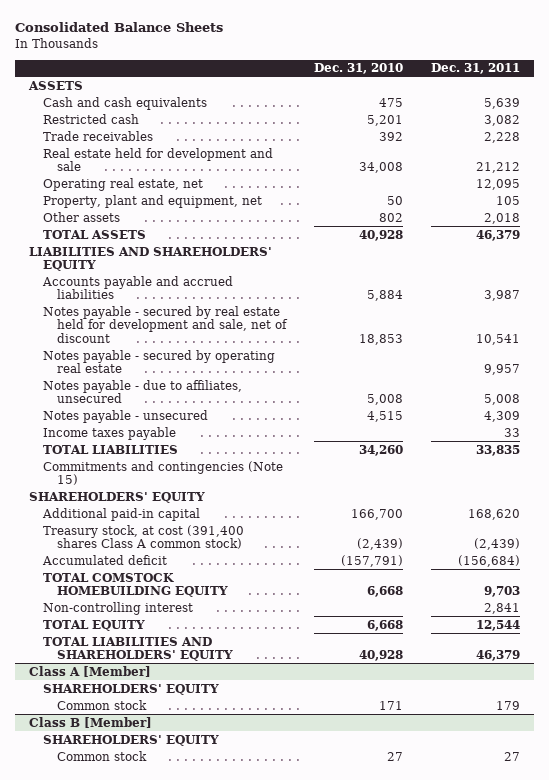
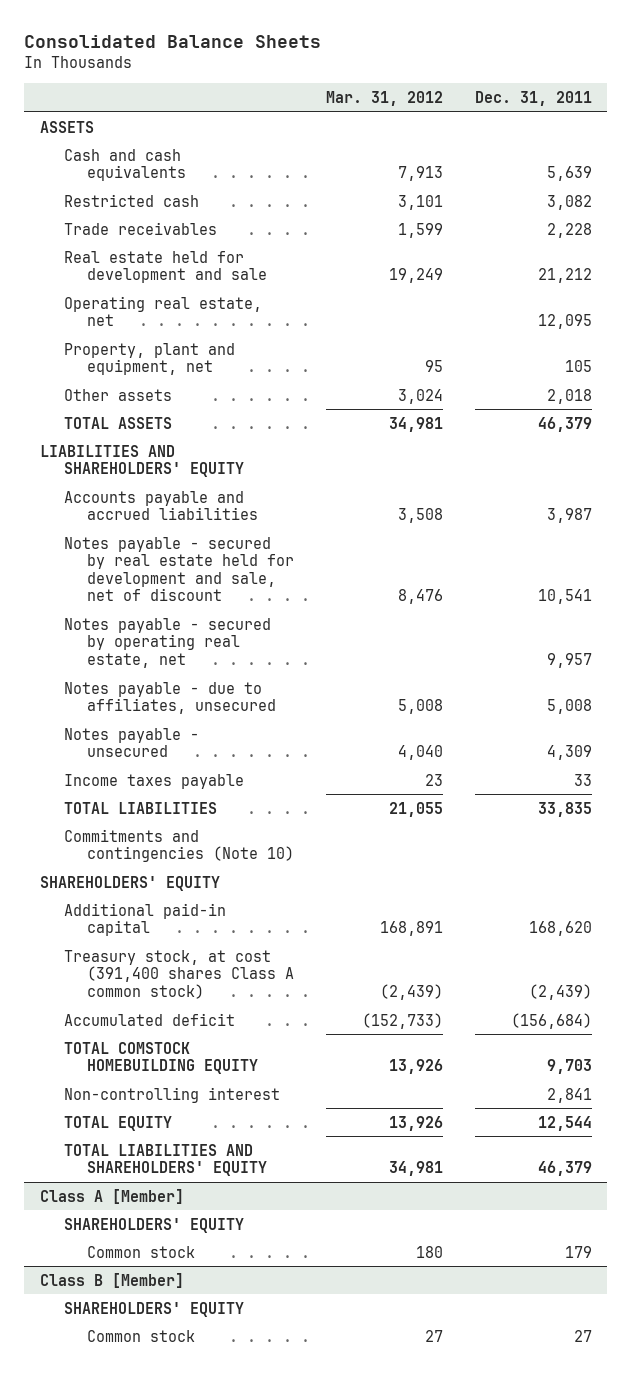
[314,63,404,75] Dec. 31, 2010 -> none
none -> [325,90,443,106] Mar. 31, 2012
[42,349,275,374] Notes payable - secured by operating real estate -> [63,617,271,668] Notes payable - secured by operating real estate, net
[42,460,283,486] Commitments and contingencies (Note 15) -> [63,828,294,863] Commitments and contingencies (Note 10)

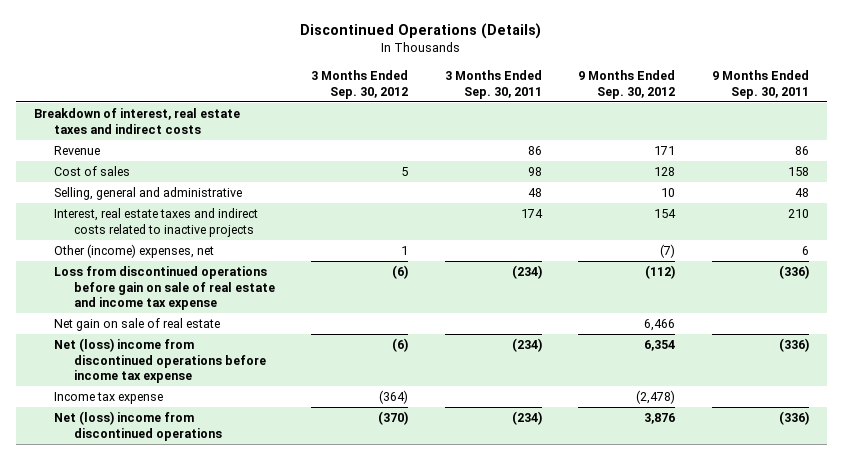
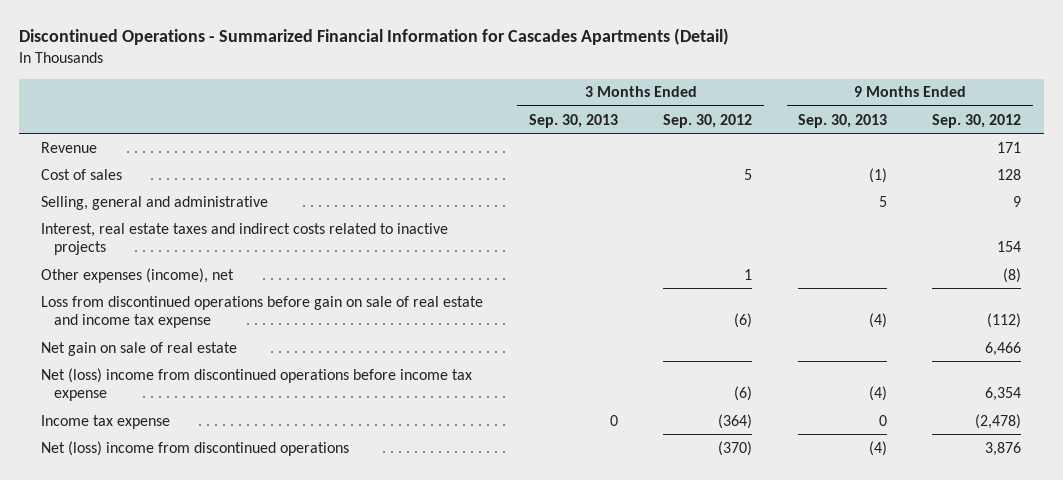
[300,23,542,40] Discontinued Operations (Details) -> [18,28,729,46] Discontinued Operations - Summarized Financial Information for Cascades Apartments (Detail)
[444,70,542,99] 3 Months Ended Sep. 30, 2011 -> none
[711,70,809,99] 9 Months Ended Sep. 30, 2011 -> none
none -> [528,113,618,128] Sep. 30, 2013
none -> [797,113,887,128] Sep. 30, 2013
[33,108,240,134] Breakdown of interest, real estate taxes and indirect costs -> none
[661,188,676,198] 10 -> [1013,195,1022,207] 9
[53,244,214,259] Other (income) expenses, net -> [41,267,235,283] Other expenses (income), net
[660,244,676,259] (7) -> [1003,267,1022,283] (8)

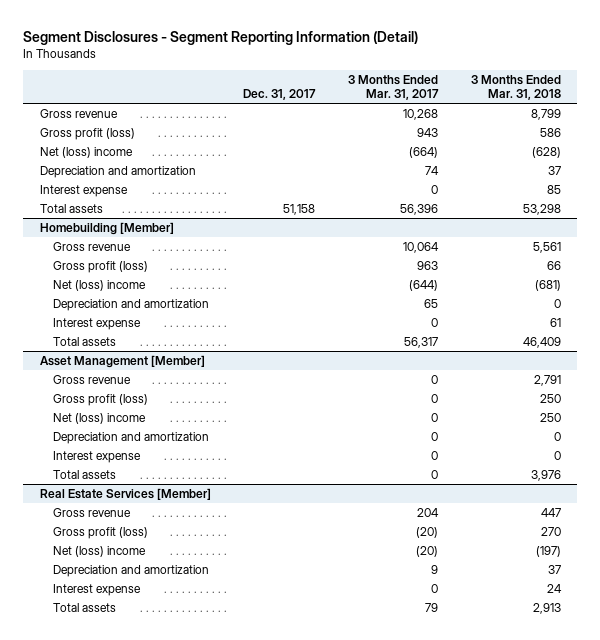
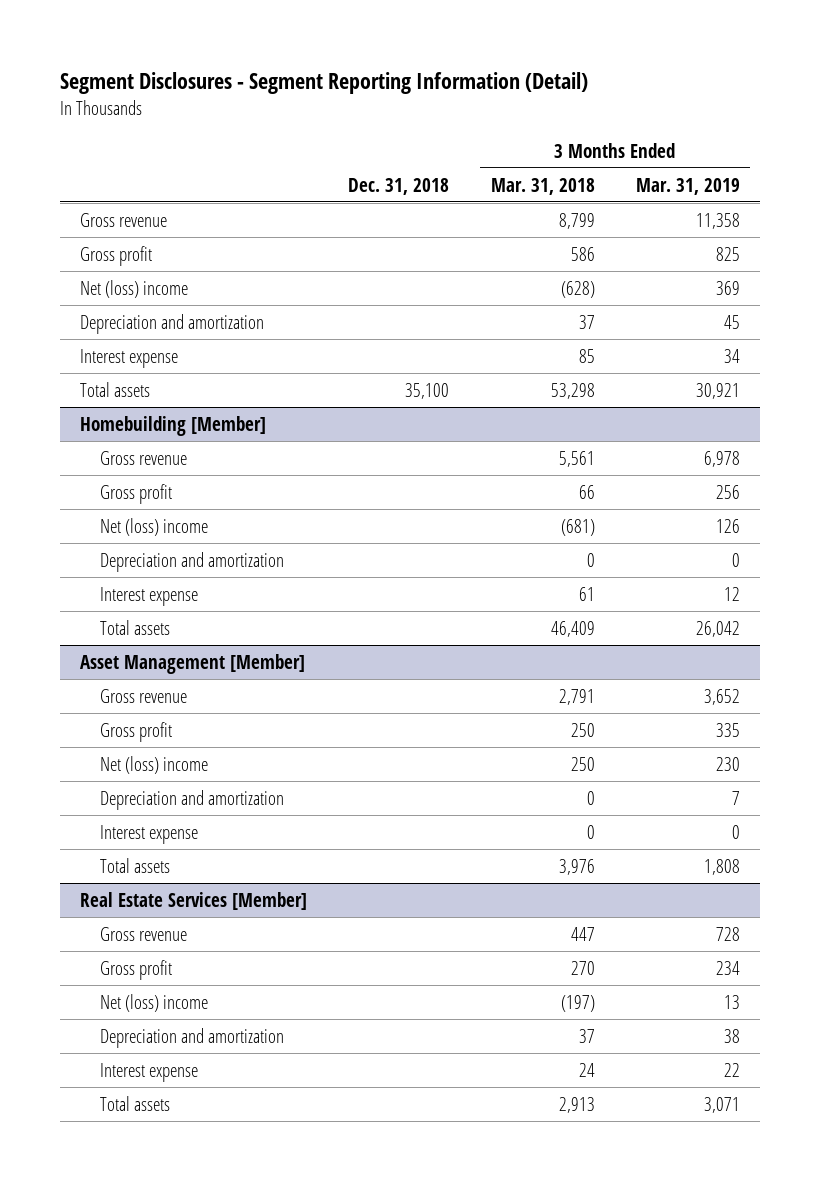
[243,89,317,101] Dec. 31, 2017 -> none
[348,75,440,101] 3 Months Ended Mar. 31, 2017 -> none
none -> [348,177,450,195] Dec. 31, 2018
none -> [635,177,740,195] Mar. 31, 2019
[39,127,135,140] Gross profit (loss) -> [80,245,153,266] Gross profit
[52,260,148,273] Gross profit (loss) -> [99,483,172,504] Gross profit
[52,393,148,406] Gross profit (loss) -> [99,721,172,742] Gross profit
[52,526,148,539] Gross profit (loss) -> [99,959,172,980] Gross profit

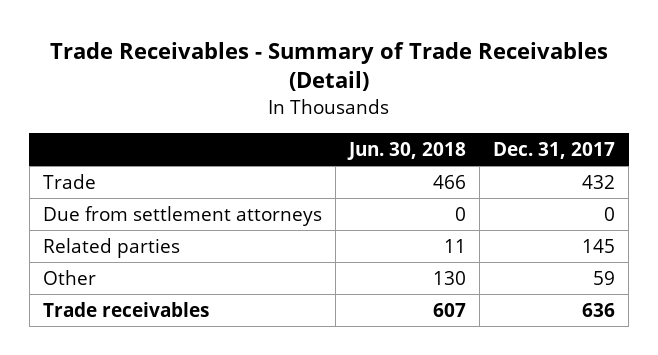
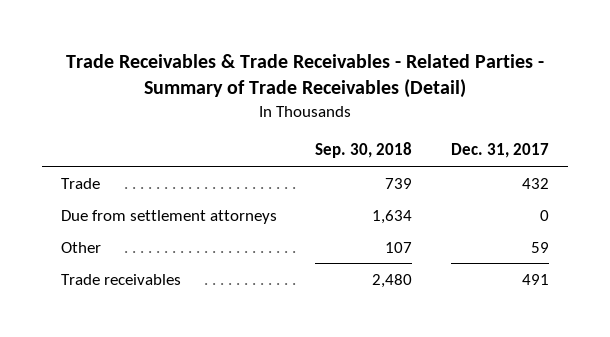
[50,41,609,92] Trade Receivables - Summary of Trade Receivables (Detail) -> [65,53,544,99] Trade Receivables & Trade Receivables - Related Parties - Summary of Trade Receivables (Detail)
[347,141,467,160] Jun. 30, 2018 -> none
none -> [315,142,413,159] Sep. 30, 2018
[43,237,181,258] Related parties -> none
[582,302,616,317] 636 -> [521,273,549,285] 491

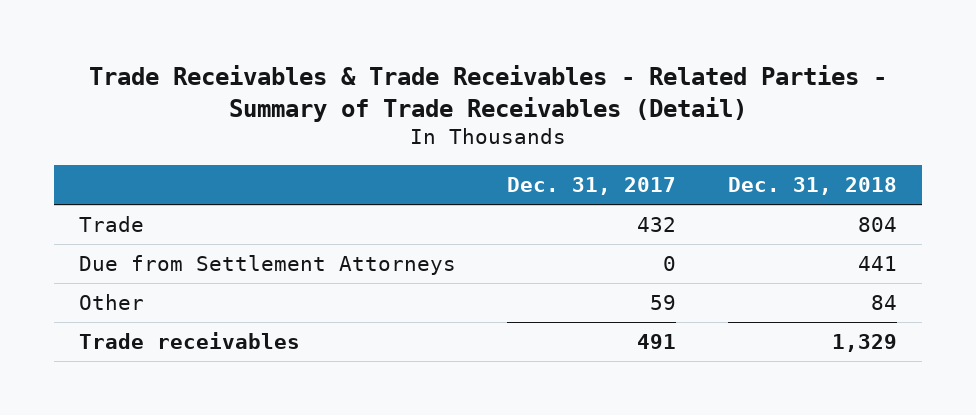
[315,142,413,159] Sep. 30, 2018 -> none
none -> [727,176,897,195] Dec. 31, 2018
[60,209,277,224] Due from settlement attorneys -> [79,255,457,276] Due from Settlement Attorneys

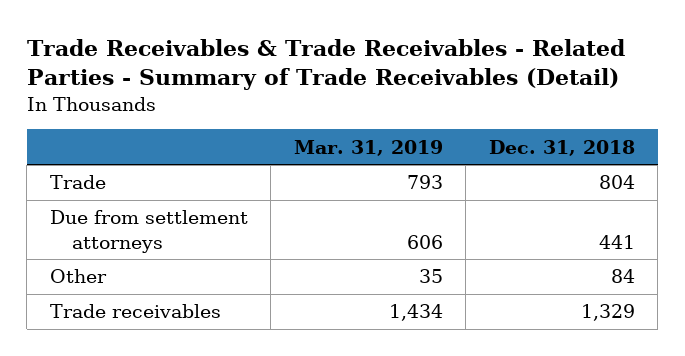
[507,176,677,195] Dec. 31, 2017 -> none
none -> [293,139,443,156] Mar. 31, 2019
[79,255,457,276] Due from Settlement Attorneys -> [49,210,248,253] Due from settlement attorneys

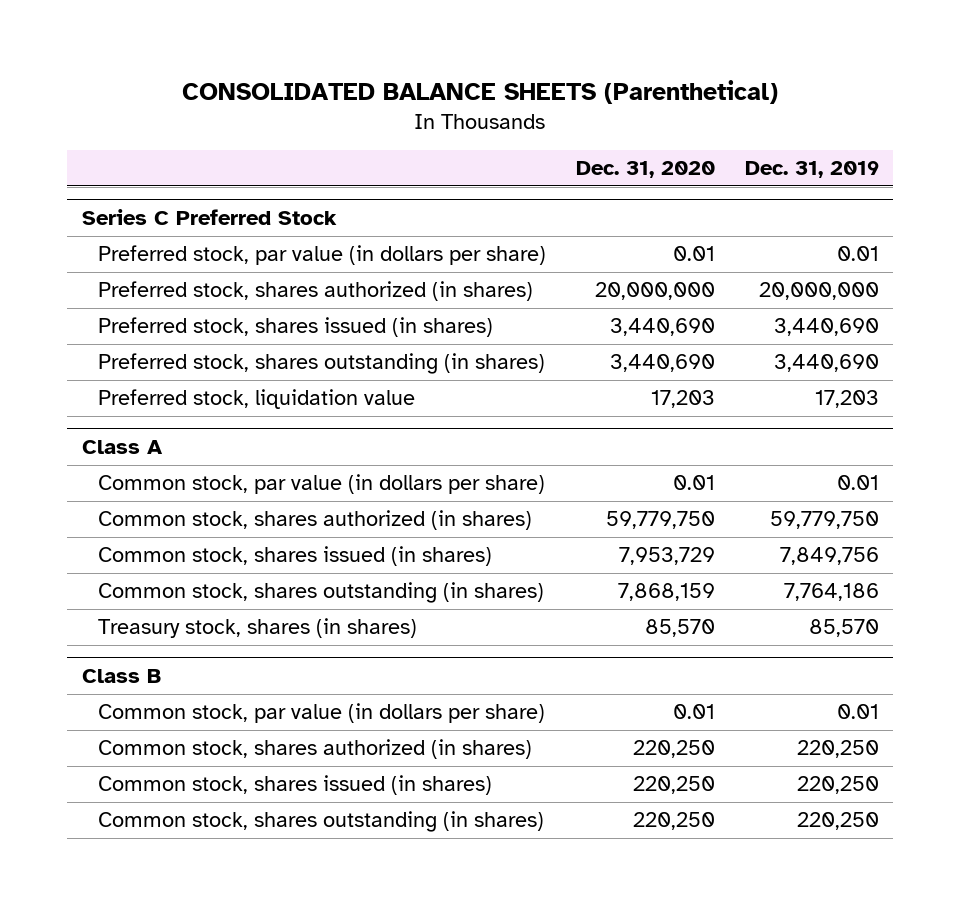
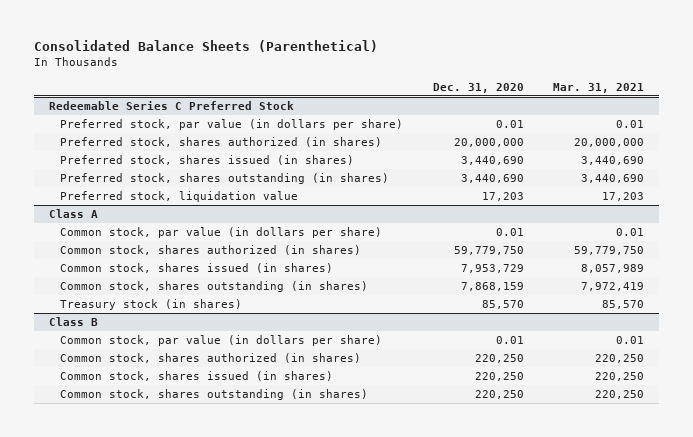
[182,79,779,104] CONSOLIDATED BALANCE SHEETS (Parenthetical) -> [34,40,379,53] Consolidated Balance Sheets (Parenthetical)
[744,161,879,179] Dec. 31, 2019 -> none
none -> [553,82,645,93] Mar. 31, 2021
[81,208,337,225] Series C Preferred Stock -> [48,101,294,111] Redeemable Series C Preferred Stock
[98,618,418,639] Treasury stock, shares (in shares) -> [60,299,243,311] Treasury stock (in shares)

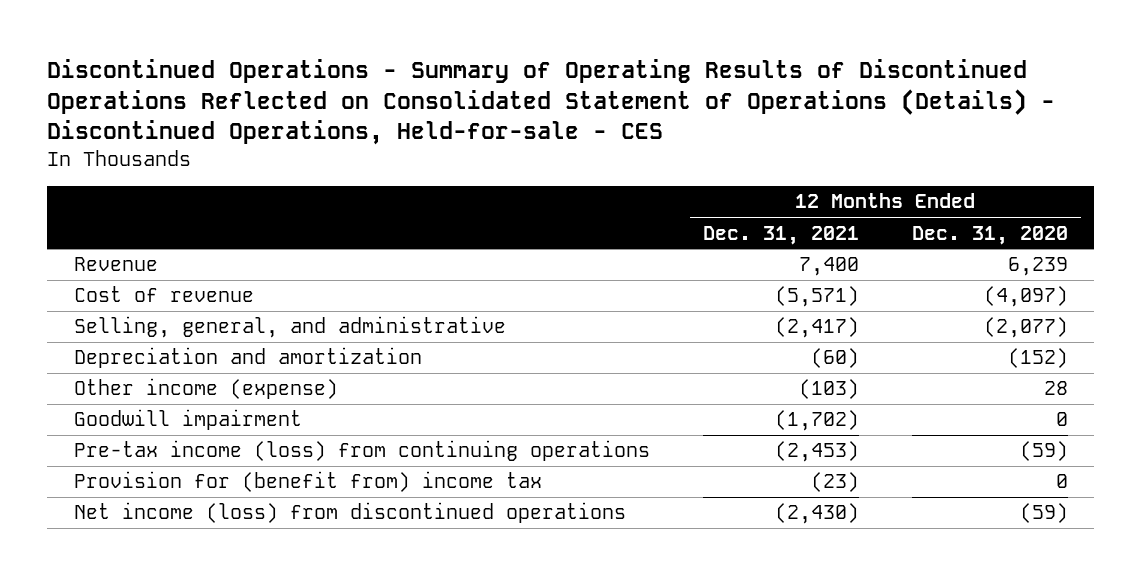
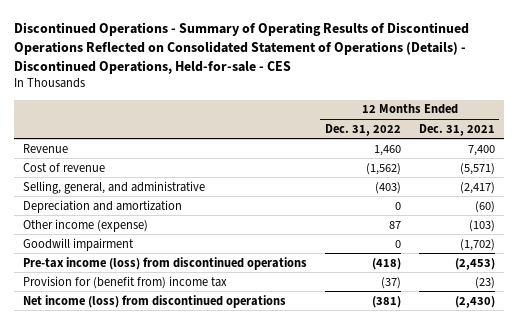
[911,225,1068,245] Dec. 31, 2020 -> none
none -> [324,123,401,136] Dec. 31, 2022
[73,440,650,462] Pre-tax income (loss) from continuing operations -> [22,256,307,270] Pre-tax income (loss) from discontinued operations

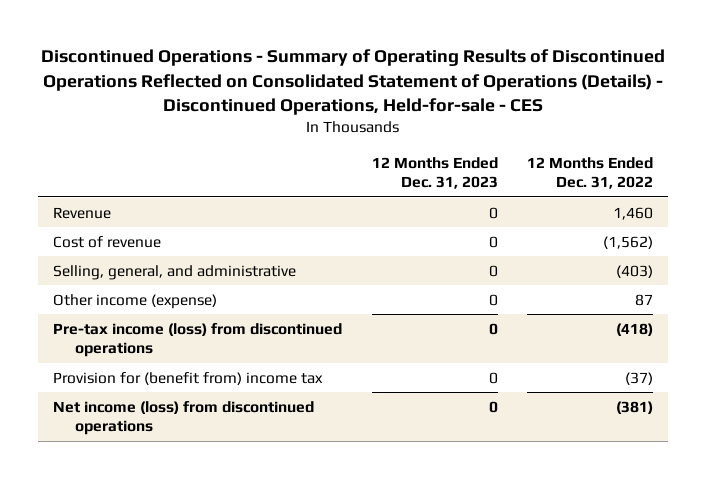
[418,123,495,136] Dec. 31, 2021 -> none
none -> [371,156,498,190] 12 Months Ended Dec. 31, 2023
[22,199,182,213] Depreciation and amortization -> none
[22,237,134,251] Goodwill impairment -> none

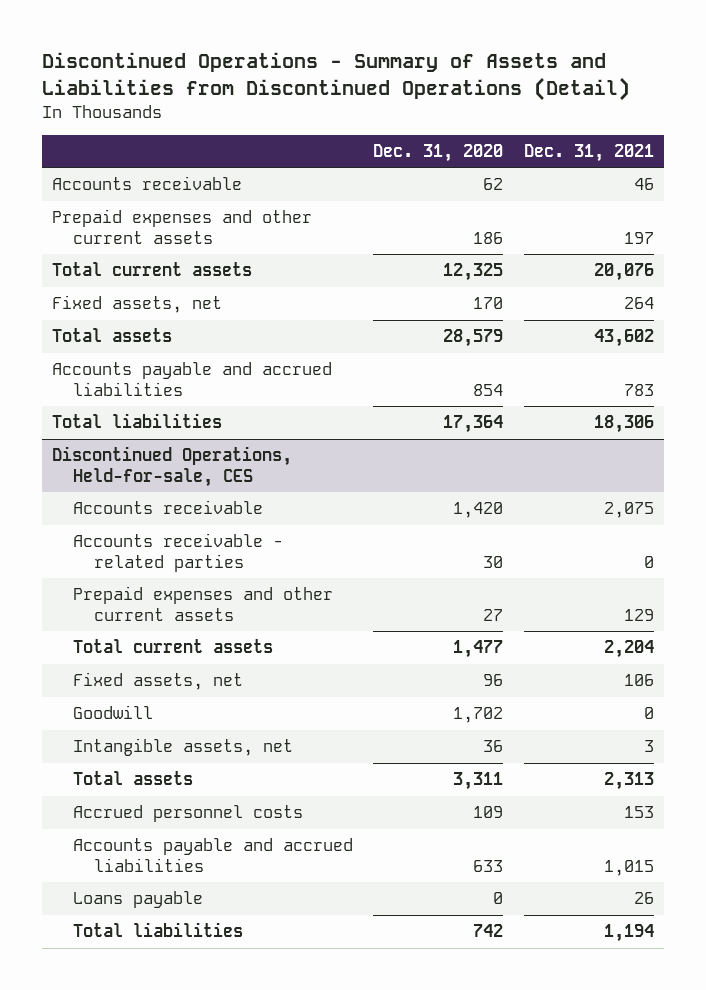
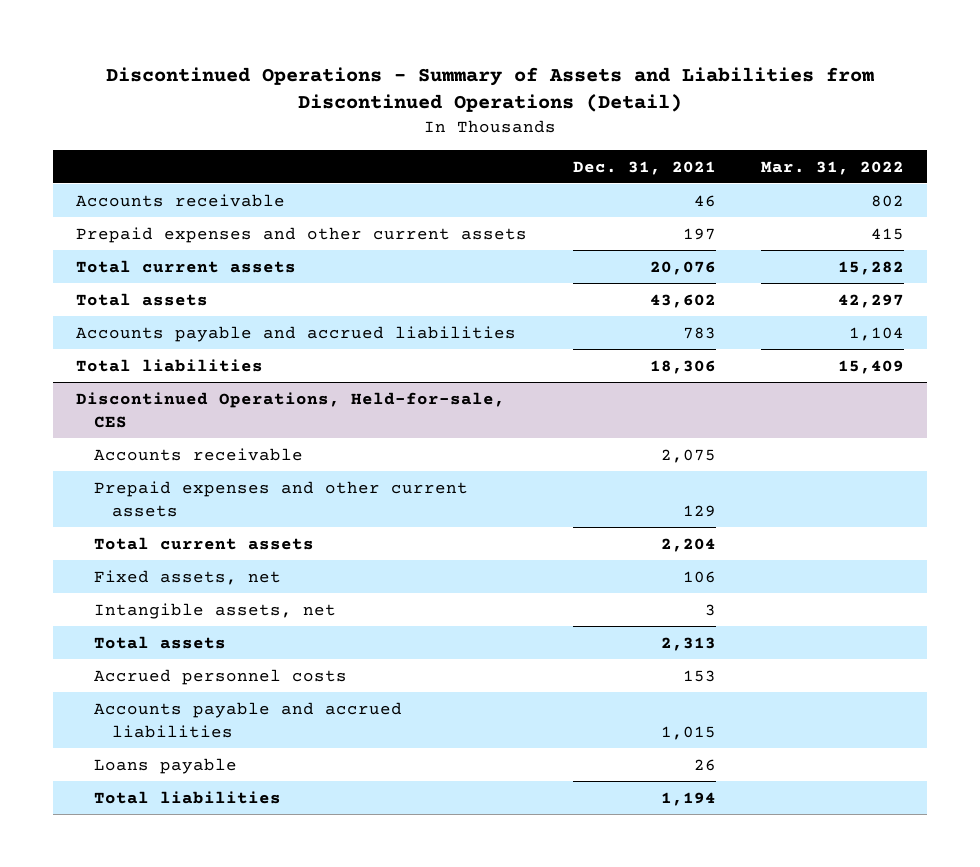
[373,143,504,162] Dec. 31, 2020 -> none
none -> [761,160,905,175] Mar. 31, 2022
[52,295,223,314] Fixed assets, net -> none
[73,533,284,572] Accounts receivable - related parties -> none
[73,705,154,720] Goodwill -> none

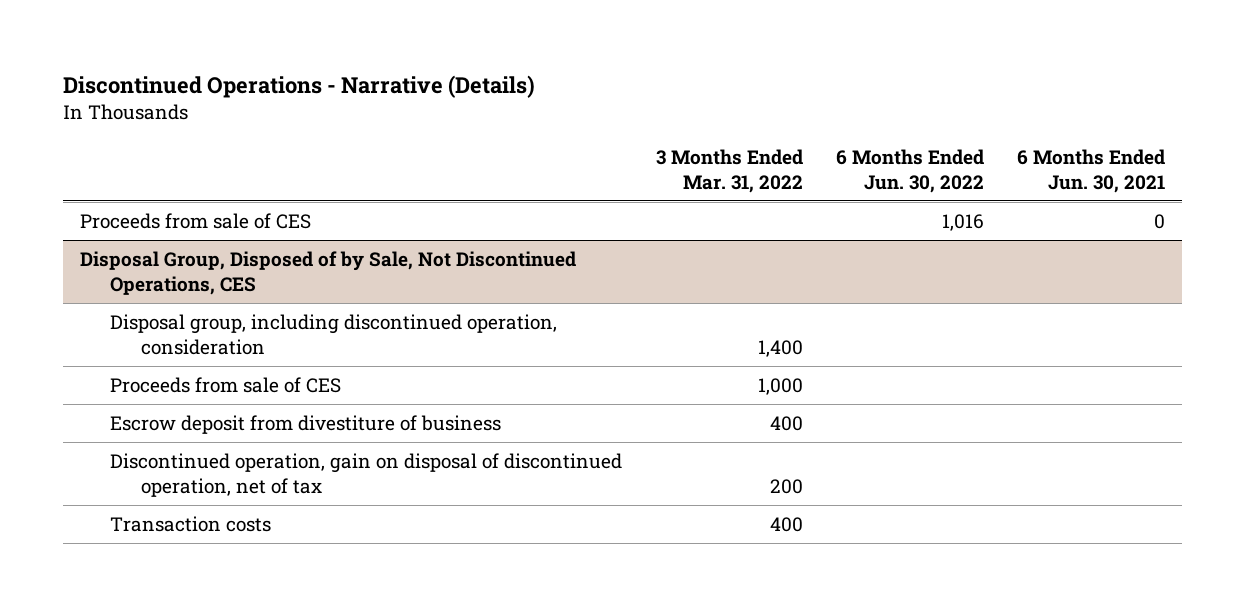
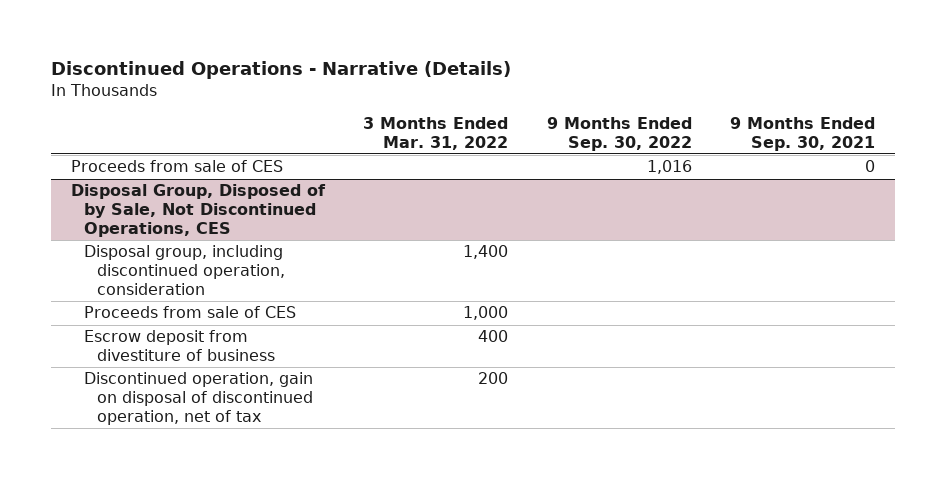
[836,148,985,193] 6 Months Ended Jun. 30, 2022 -> none
[1017,148,1166,193] 6 Months Ended Jun. 30, 2021 -> none
none -> [546,116,692,151] 9 Months Ended Sep. 30, 2022
none -> [730,116,876,151] 9 Months Ended Sep. 30, 2021
[110,515,272,532] Transaction costs -> none

